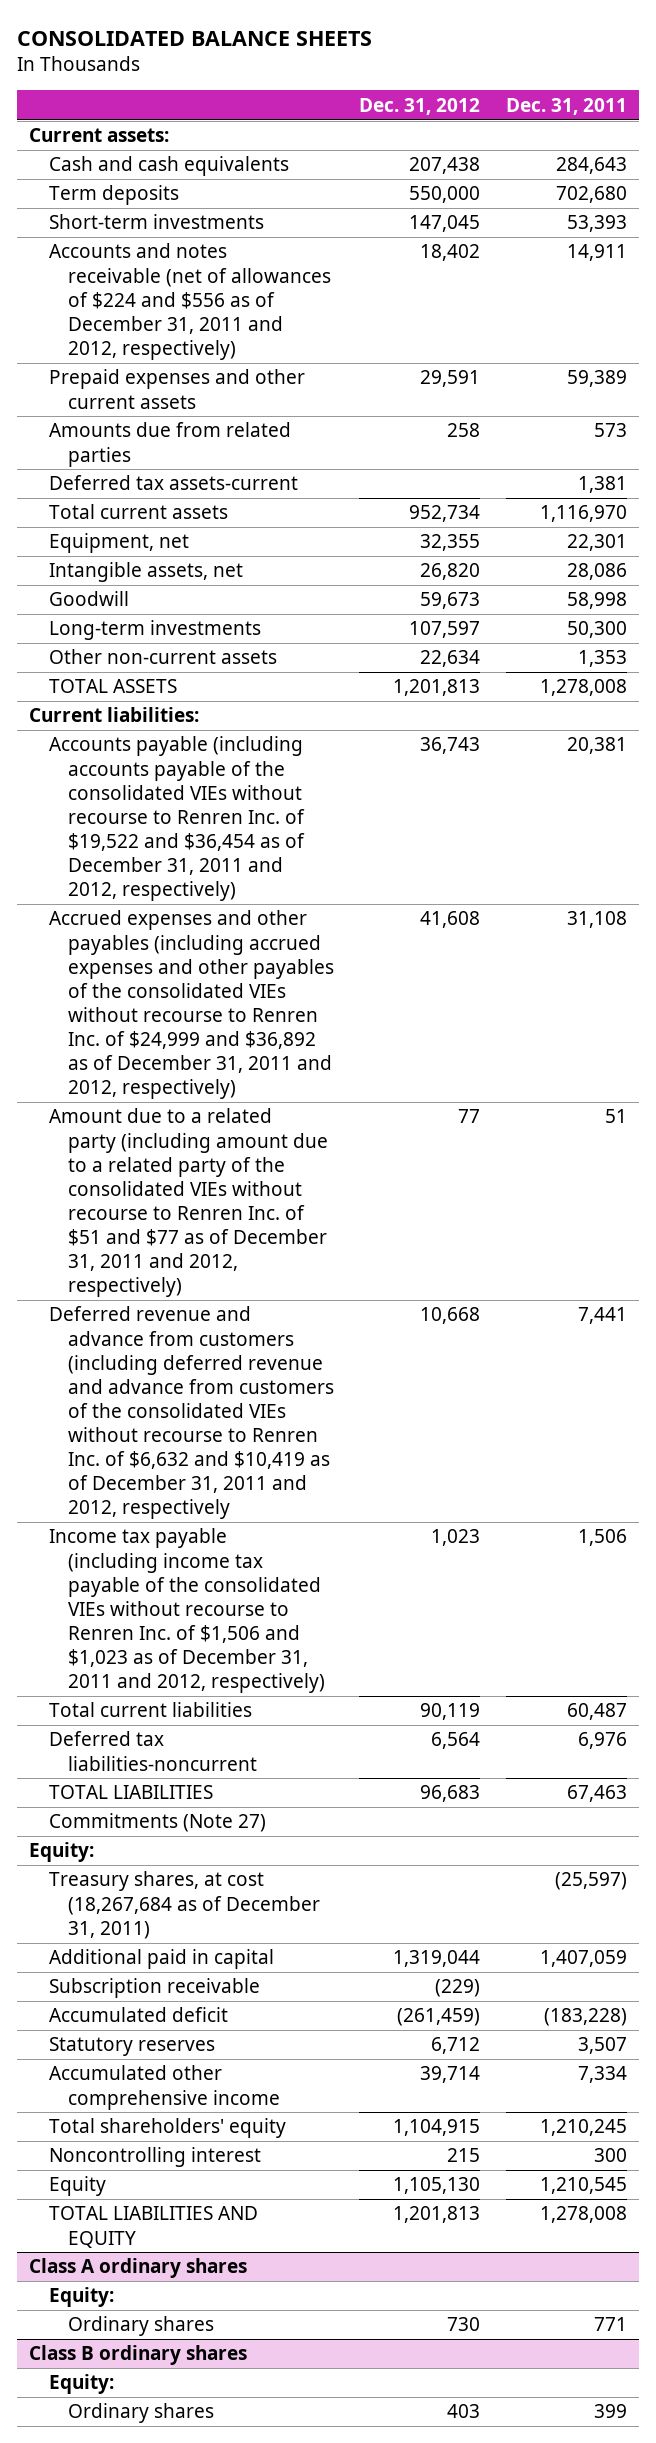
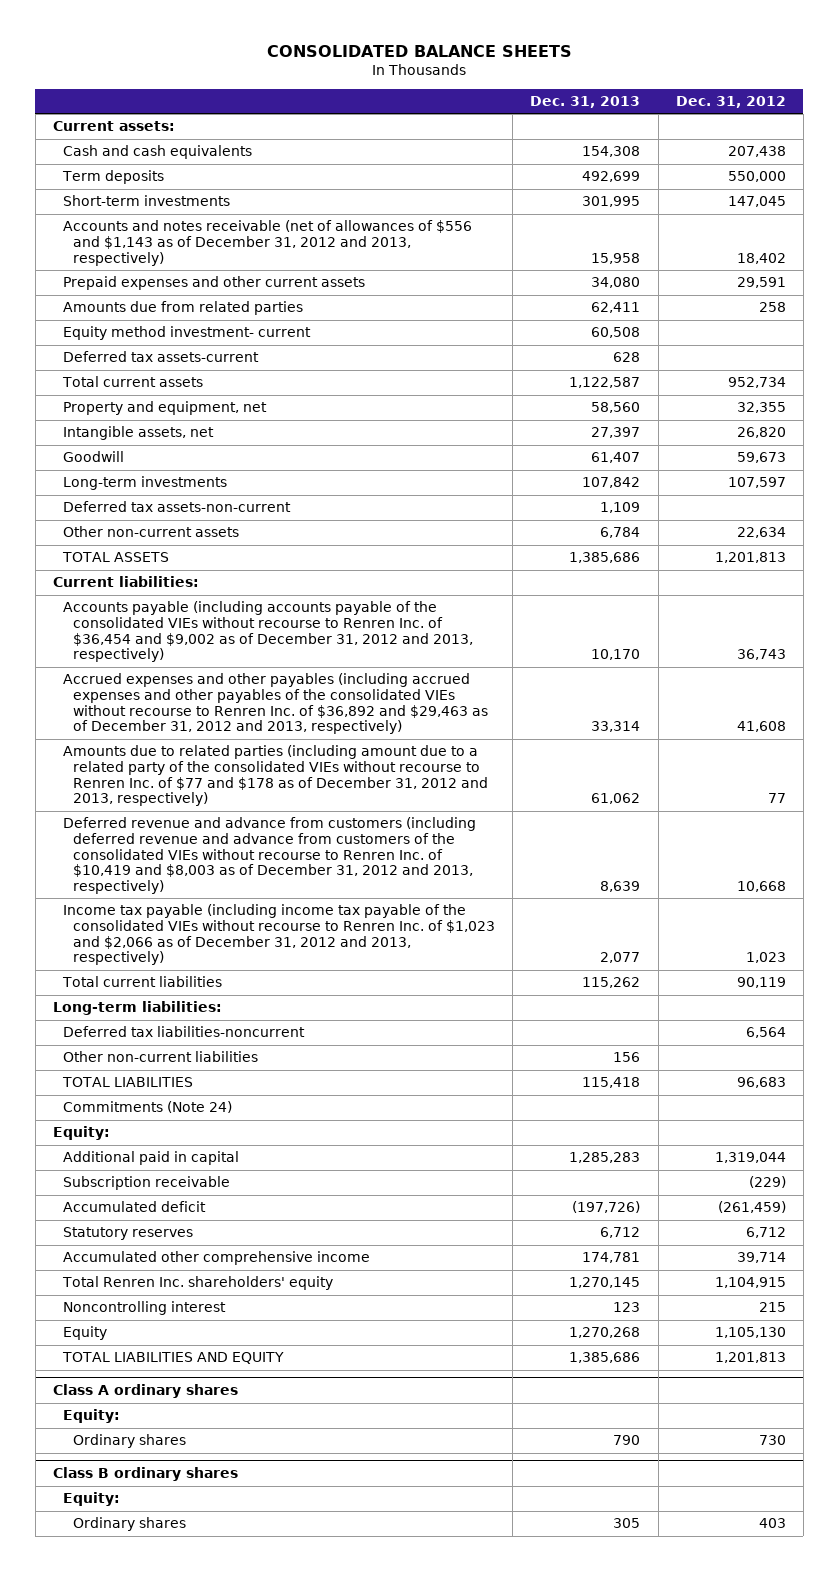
[505,97,627,115] Dec. 31, 2011 -> none
none -> [530,95,641,108] Dec. 31, 2013
[48,243,331,360] Accounts and notes receivable (net of allowances of $224 and $556 as of December 31, 2011 and 2012, respectively) -> [63,220,473,266] Accounts and notes receivable (net of allowances of $556 and $1,143 as of December 31, 2012 and 2013, respectively)
none -> [63,326,312,341] Equity method investment- current
[48,533,189,554] Equipment, net -> [63,401,268,416] Property and equipment, net
none -> [63,501,292,513] Deferred tax assets-non-current
[48,736,305,901] Accounts payable (including accounts payable of the consolidated VIEs without recourse to Renren Inc. of $19,522 and $36,454 as of December 31, 2011 and 2012, respectively) -> [63,601,474,663] Accounts payable (including accounts payable of the consolidated VIEs without recourse to Renren Inc. of $36,454 and $9,002 as of December 31, 2012 and 2013, respectively)
[48,910,334,1099] Accrued expenses and other payables (including accrued expenses and other payables of the consolidated VIEs without recourse to Renren Inc. of $24,999 and $36,892 as of December 31, 2011 and 2012, respectively) -> [63,673,489,735] Accrued expenses and other payables (including accrued expenses and other payables of the consolidated VIEs without recourse to Renren Inc. of $36,892 and $29,463 as of December 31, 2012 and 2013, respectively)
[48,1108,328,1297] Amount due to a related party (including amount due to a related party of the consolidated VIEs without recourse to Renren Inc. of $51 and $77 as of December 31, 2011 and 2012, respectively) -> [63,745,489,807] Amounts due to related parties (including amount due to a related party of the consolidated VIEs without recourse to Renren Inc. of $77 and $178 as of December 31, 2012 and 2013, respectively)
[48,1306,334,1519] Deferred revenue and advance from customers (including deferred revenue and advance from customers of the consolidated VIEs without recourse to Renren Inc. of $6,632 and $10,419 as of December 31, 2011 and 2012, respectively -> [63,817,477,895] Deferred revenue and advance from customers (including deferred revenue and advance from customers of the consolidated VIEs without recourse to Renren Inc. of $10,419 and $8,003 as of December 31, 2012 and 2013, respectively)
[48,1528,325,1693] Income tax payable (including income tax payable of the consolidated VIEs without recourse to Renren Inc. of $1,506 and $1,023 as of December 31, 2011 and 2012, respectively) -> [63,904,496,966] Income tax payable (including income tax payable of the consolidated VIEs without recourse to Renren Inc. of $1,023 and $2,066 as of December 31, 2012 and 2013, respectively)
none -> [53,1001,223,1016] Long-term liabilities:
none -> [63,1051,259,1063] Other non-current liabilities
[48,1813,266,1833] Commitments (Note 27) -> [63,1101,233,1114] Commitments (Note 24)
[48,1871,320,1939] Treasury shares, at cost (18,267,684 as of December 31, 2011) -> none
[48,2118,286,2139] Total shareholders' equity -> [62,1276,334,1291] Total Renren Inc. shareholders' equity

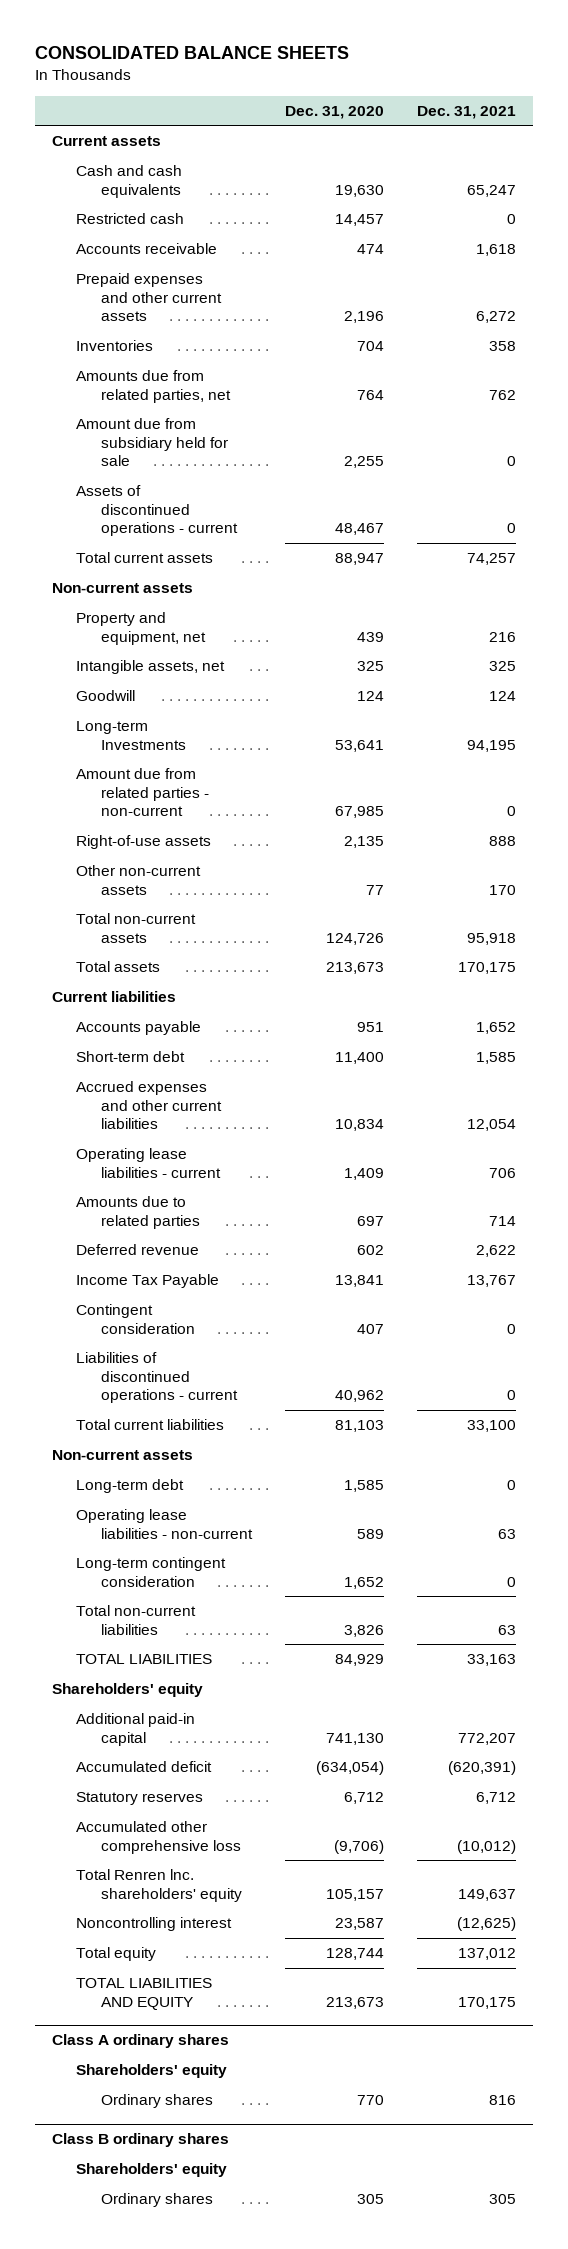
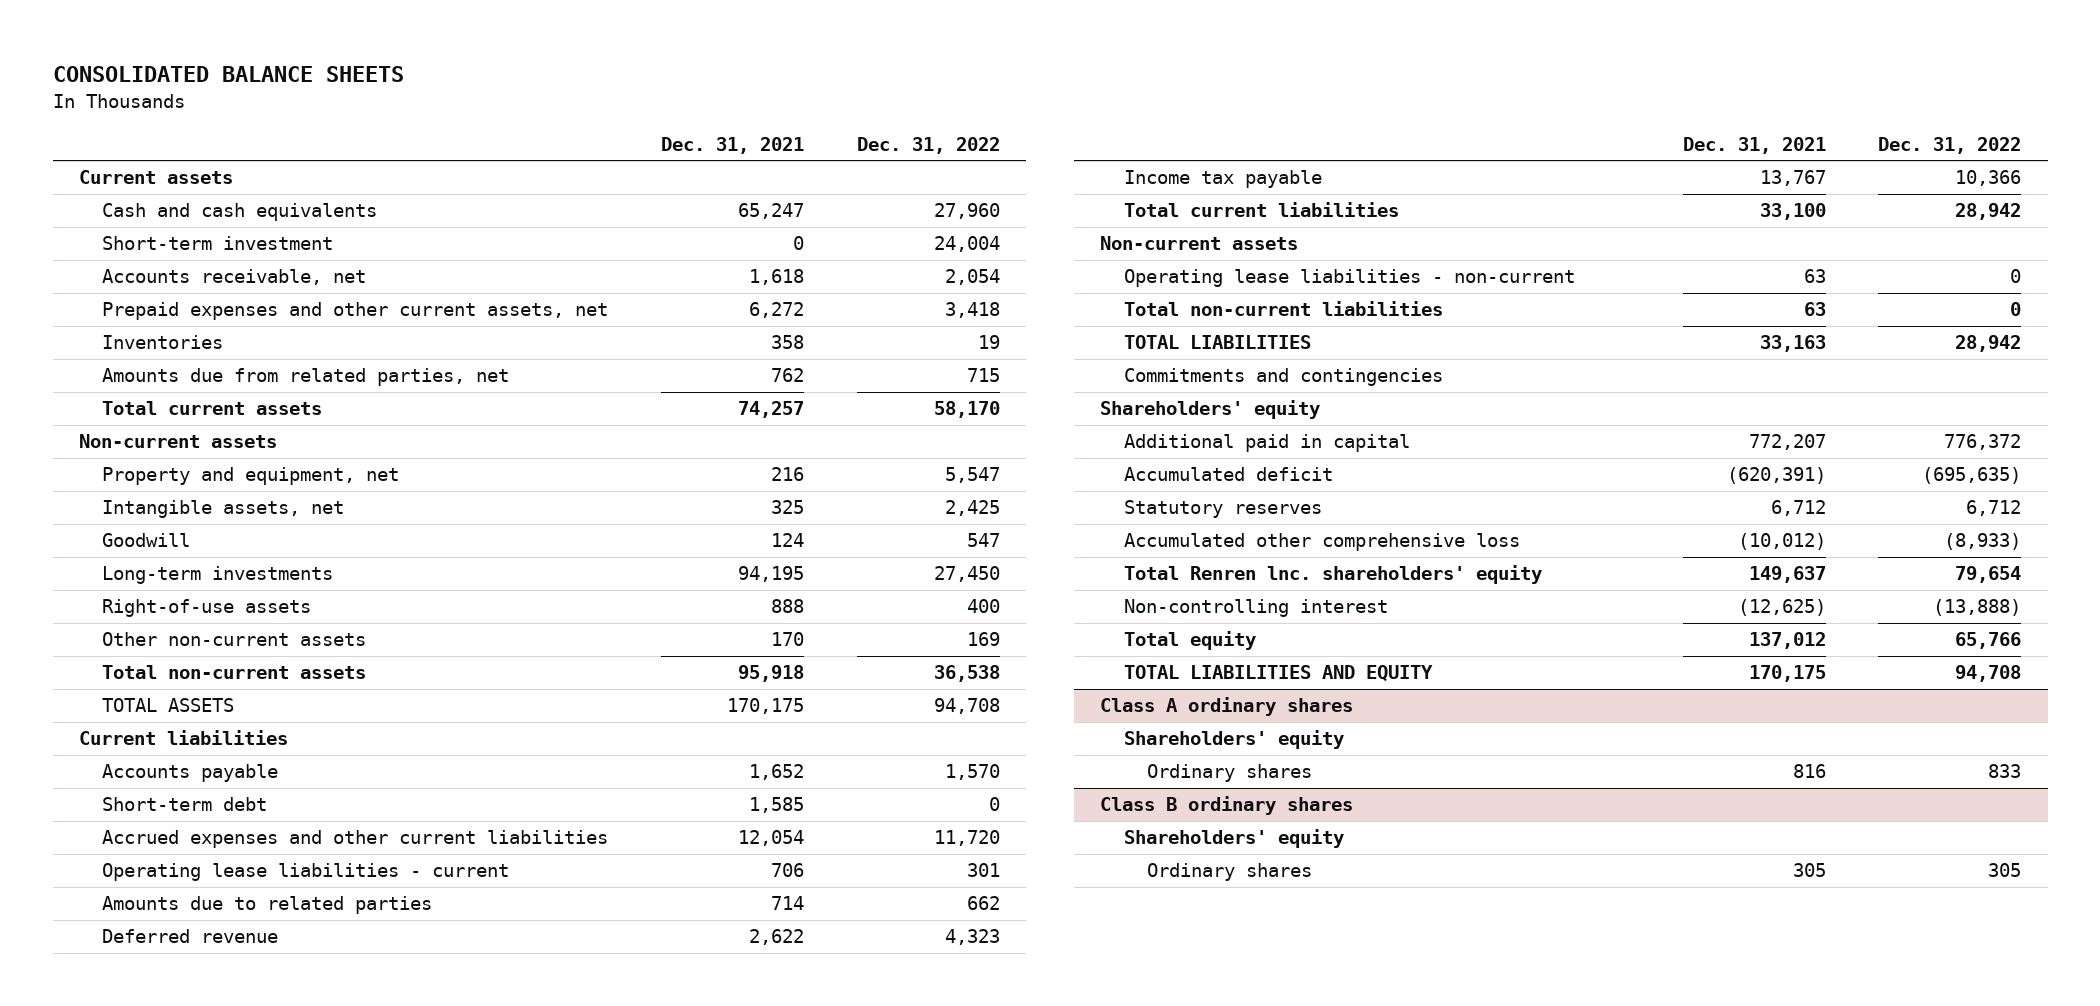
[285,105,385,119] Dec. 31, 2020 -> none
none -> [856,136,1000,154] Dec. 31, 2022
[76,213,185,225] Restricted cash -> none
none -> [102,236,334,251] Short-term investment
[76,243,218,255] Accounts receivable -> [102,269,367,286] Accounts receivable, net
[76,273,223,322] Prepaid expenses and other current assets -> [102,302,609,321] Prepaid expenses and other current assets, net
[76,418,229,467] Amount due from subsidiary held for sale -> none
[76,485,239,537] Assets of discontinued operations - current -> none
[76,768,210,817] Amount due from related parties - non-current -> none
[76,721,187,750] Long-term Investments -> [102,566,334,585] Long-term investments
[76,961,161,973] Total assets -> [102,698,235,713] TOTAL ASSETS
[76,1304,196,1334] Contingent consideration -> none
[76,1352,239,1404] Liabilities of discontinued operations - current -> none
[76,1274,220,1289] Income Tax Payable -> [1123,170,1322,189] Income tax payable
[76,1479,185,1494] Long-term debt -> none
[76,1557,227,1587] Long-term contingent consideration -> none
none -> [1123,368,1443,387] Commitments and contingencies
[76,1713,196,1746] Additional paid-in capital -> [1123,434,1410,453] Additional paid in capital
[76,1917,233,1932] Noncontrolling interest -> [1123,599,1388,618] Non-controlling interest

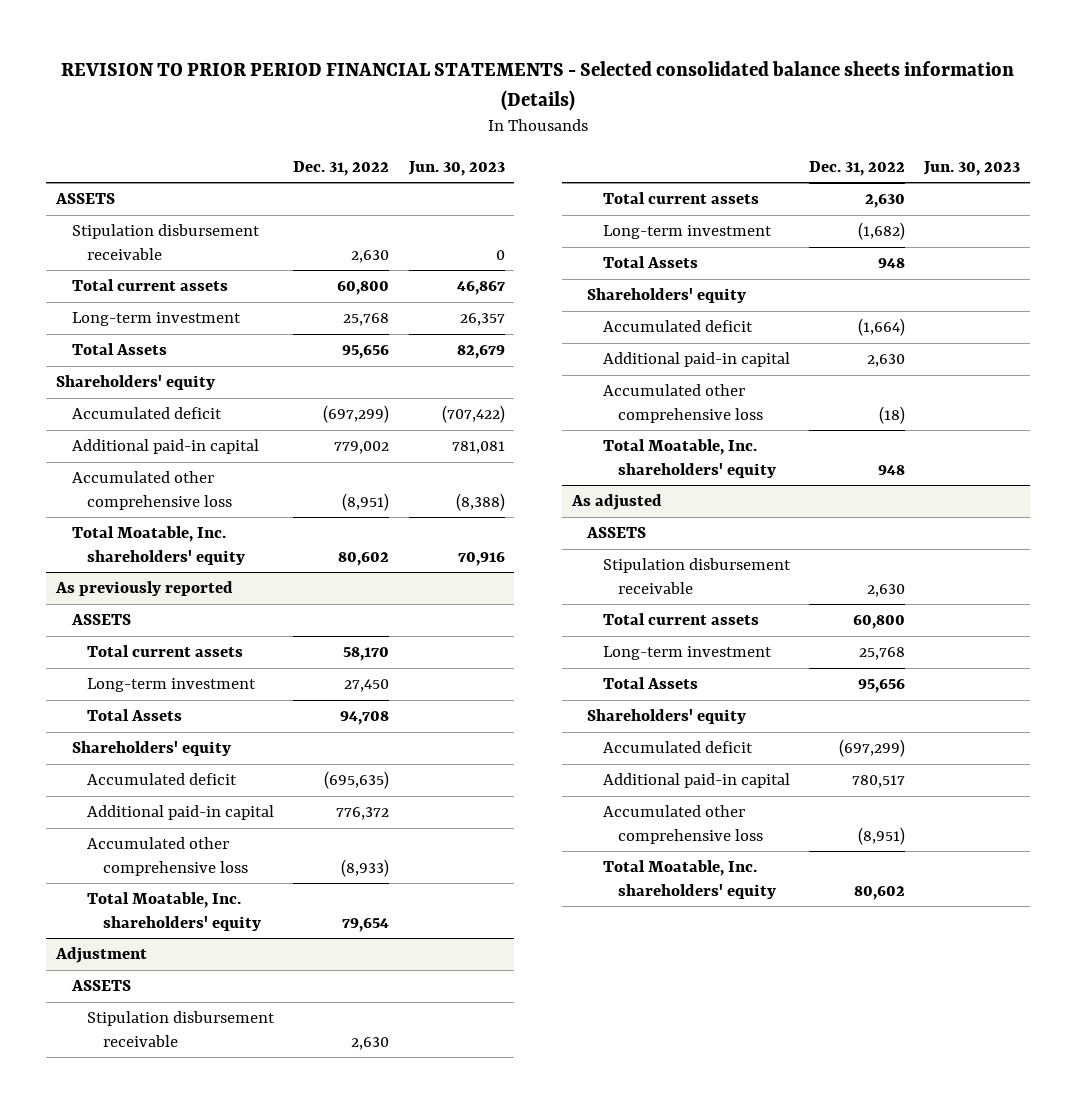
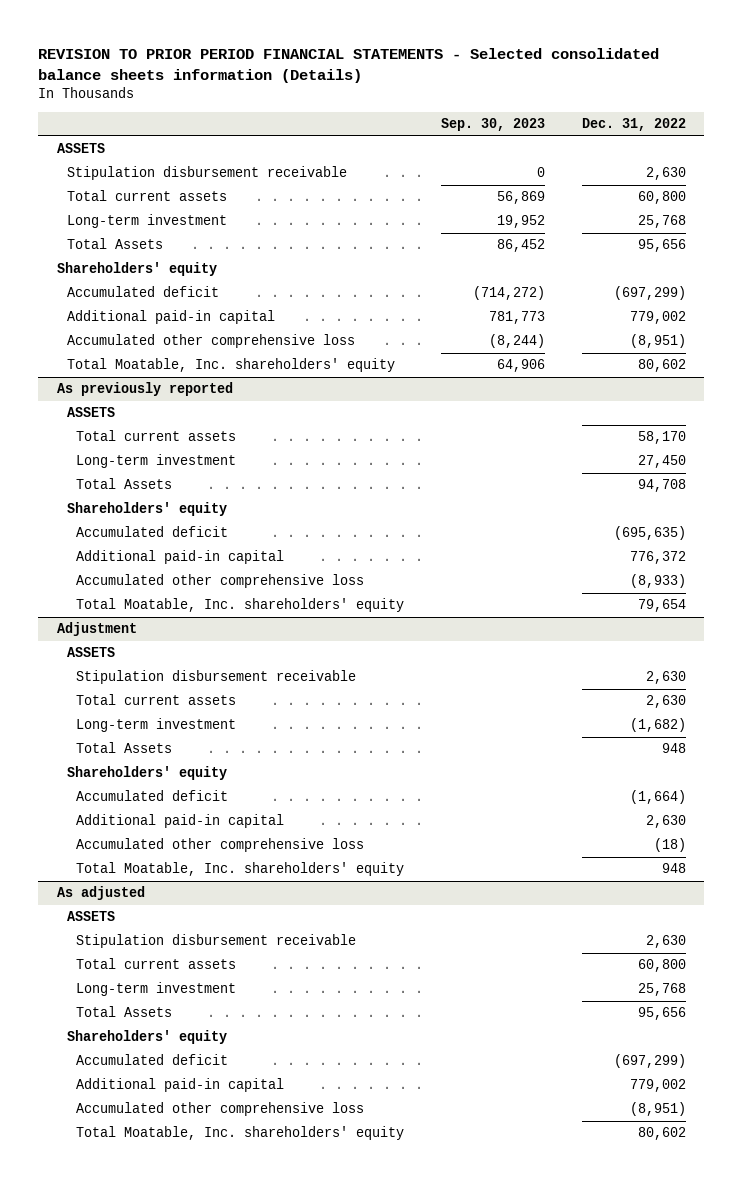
[407,160,505,176] Jun. 30, 2023 -> none
none -> [441,118,546,132] Sep. 30, 2023
[851,775,905,789] 780,517 -> [629,1079,686,1093] 779,002

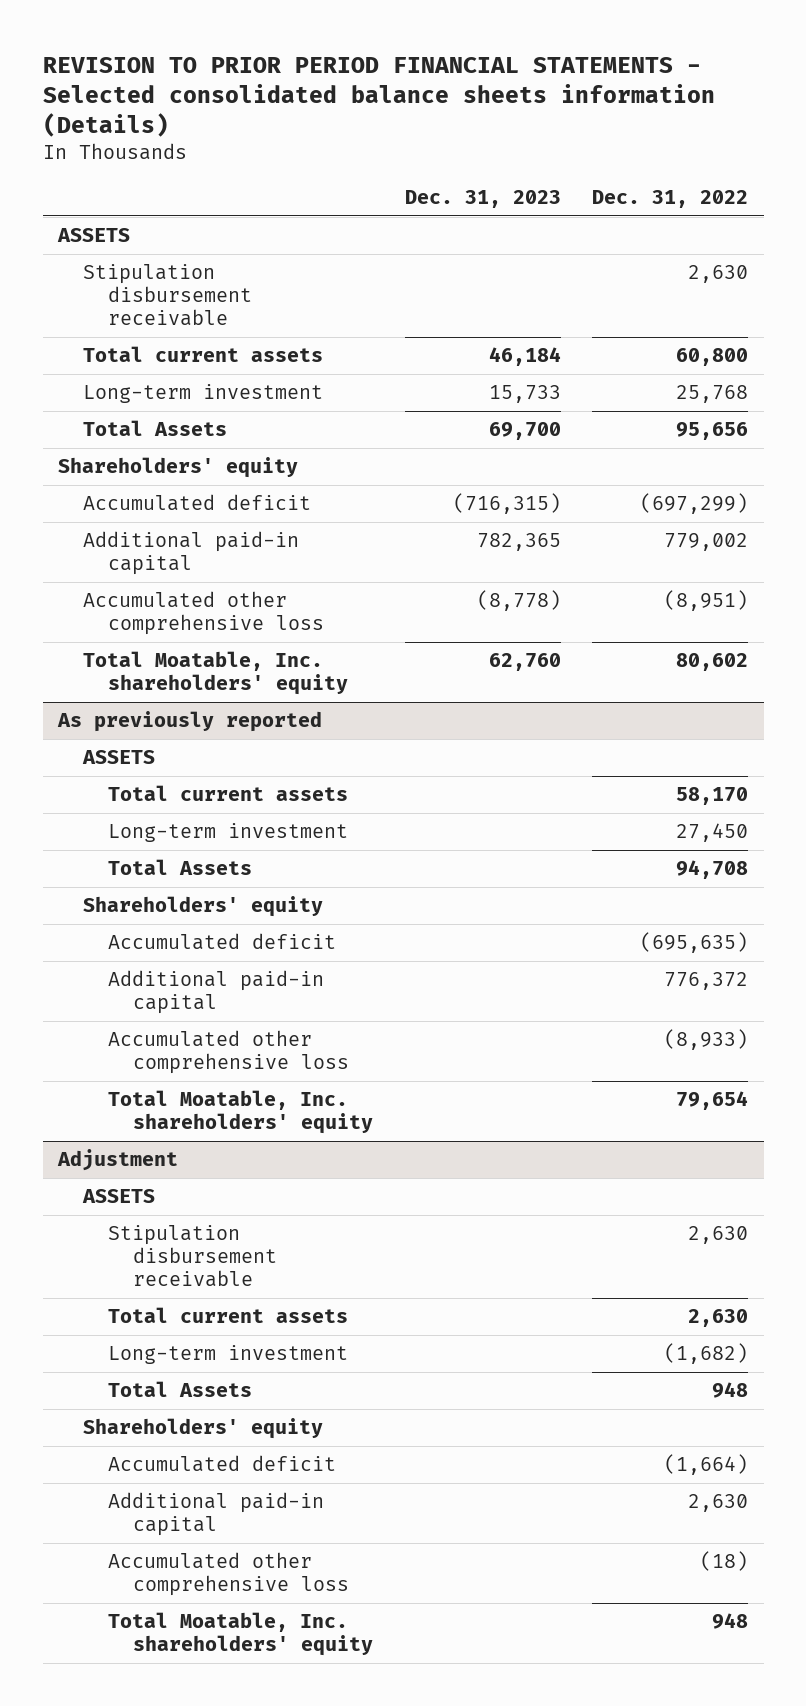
[441,118,546,132] Sep. 30, 2023 -> none
none -> [404,190,561,209] Dec. 31, 2023
[56,886,145,901] As adjusted -> none
[66,911,115,922] ASSETS -> none
[76,934,357,949] Stipulation disbursement receivable -> none
[76,958,237,970] Total current assets -> none
[76,982,237,997] Long-term investment -> none
[76,1006,173,1018] Total Assets -> none
[66,1030,227,1045] Shareholders' equity -> none
[76,1054,229,1066] Accumulated deficit -> none
[76,1078,285,1093] Additional paid-in capital -> none
[76,1102,365,1117] Accumulated other comprehensive loss -> none
[76,1126,405,1141] Total Moatable, Inc. shareholders' equity -> none

